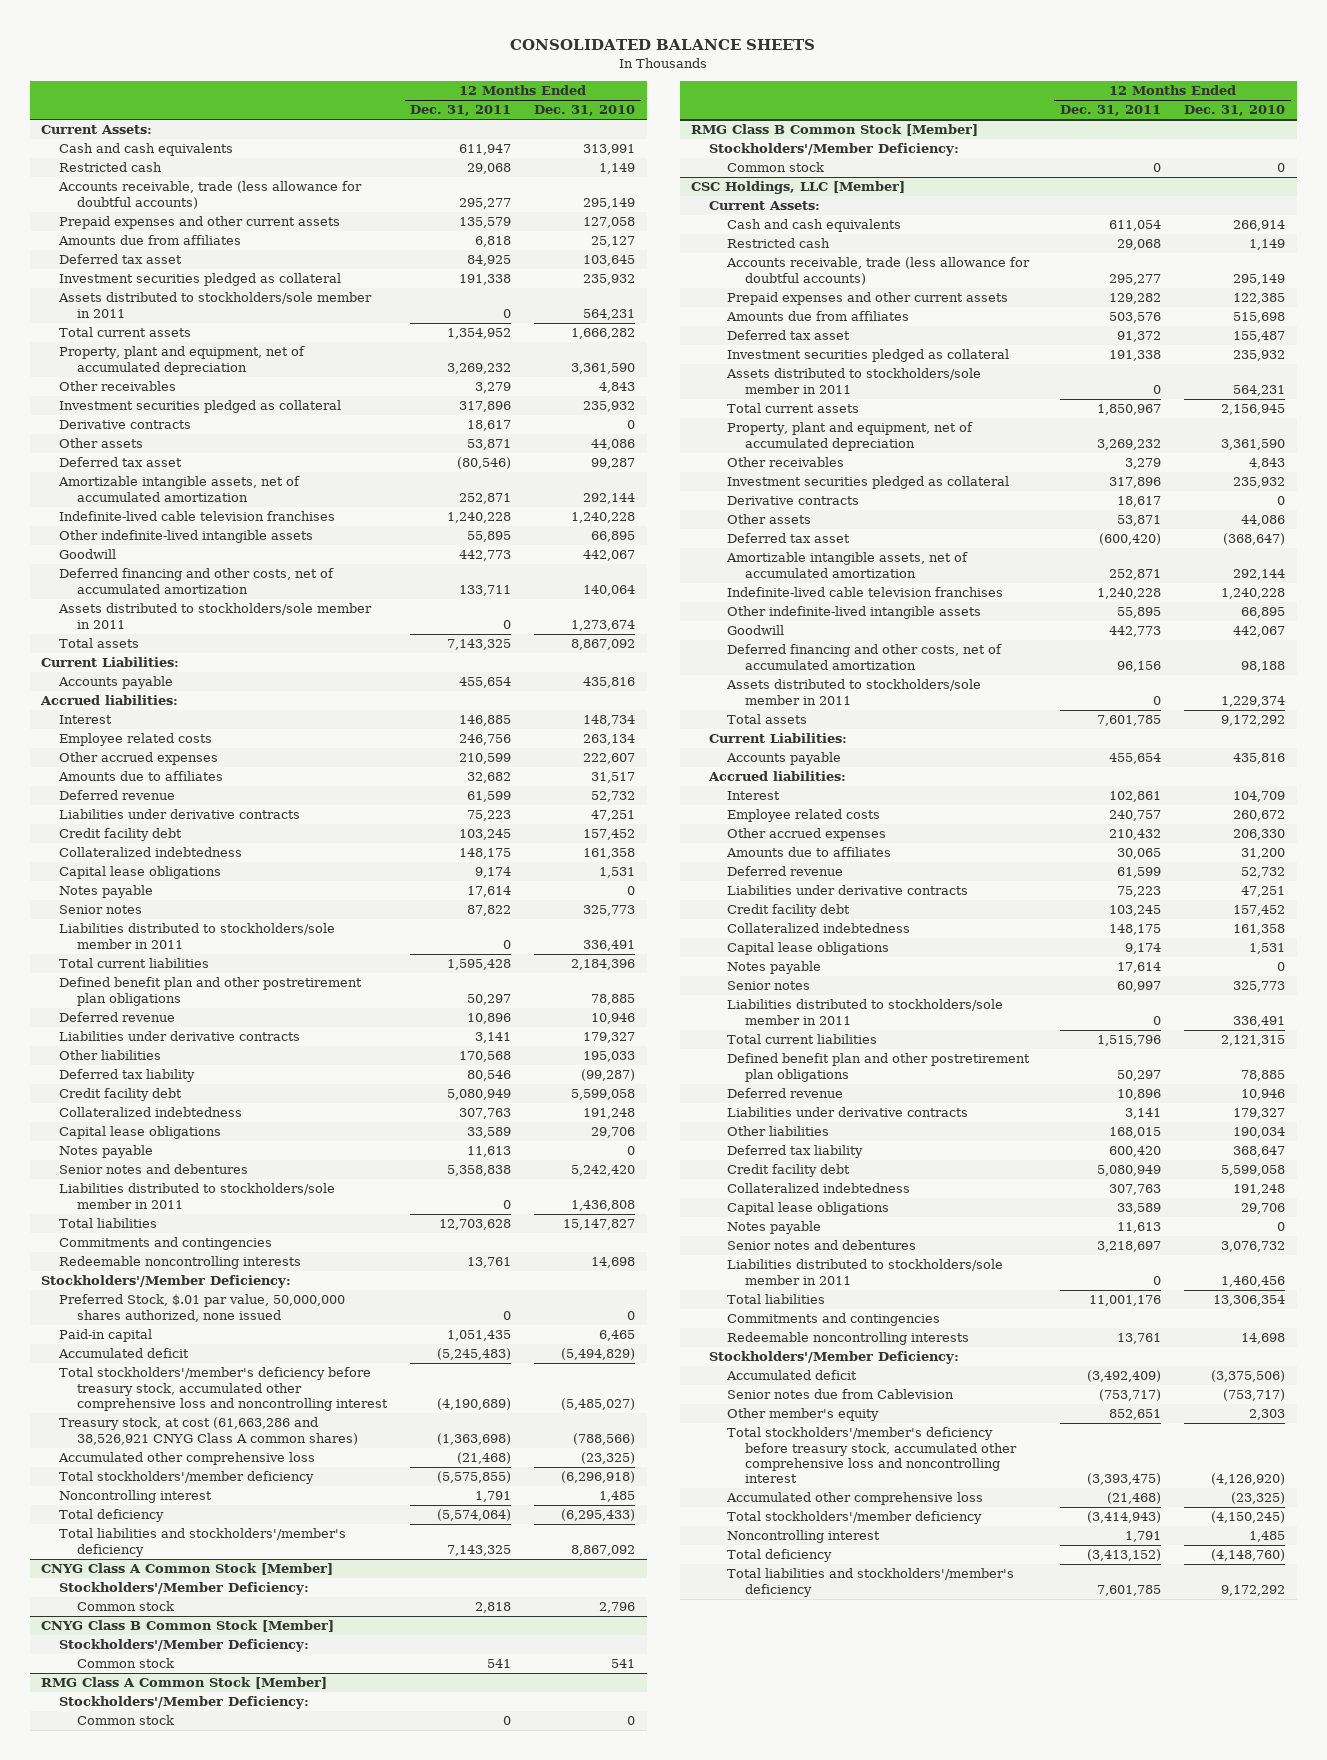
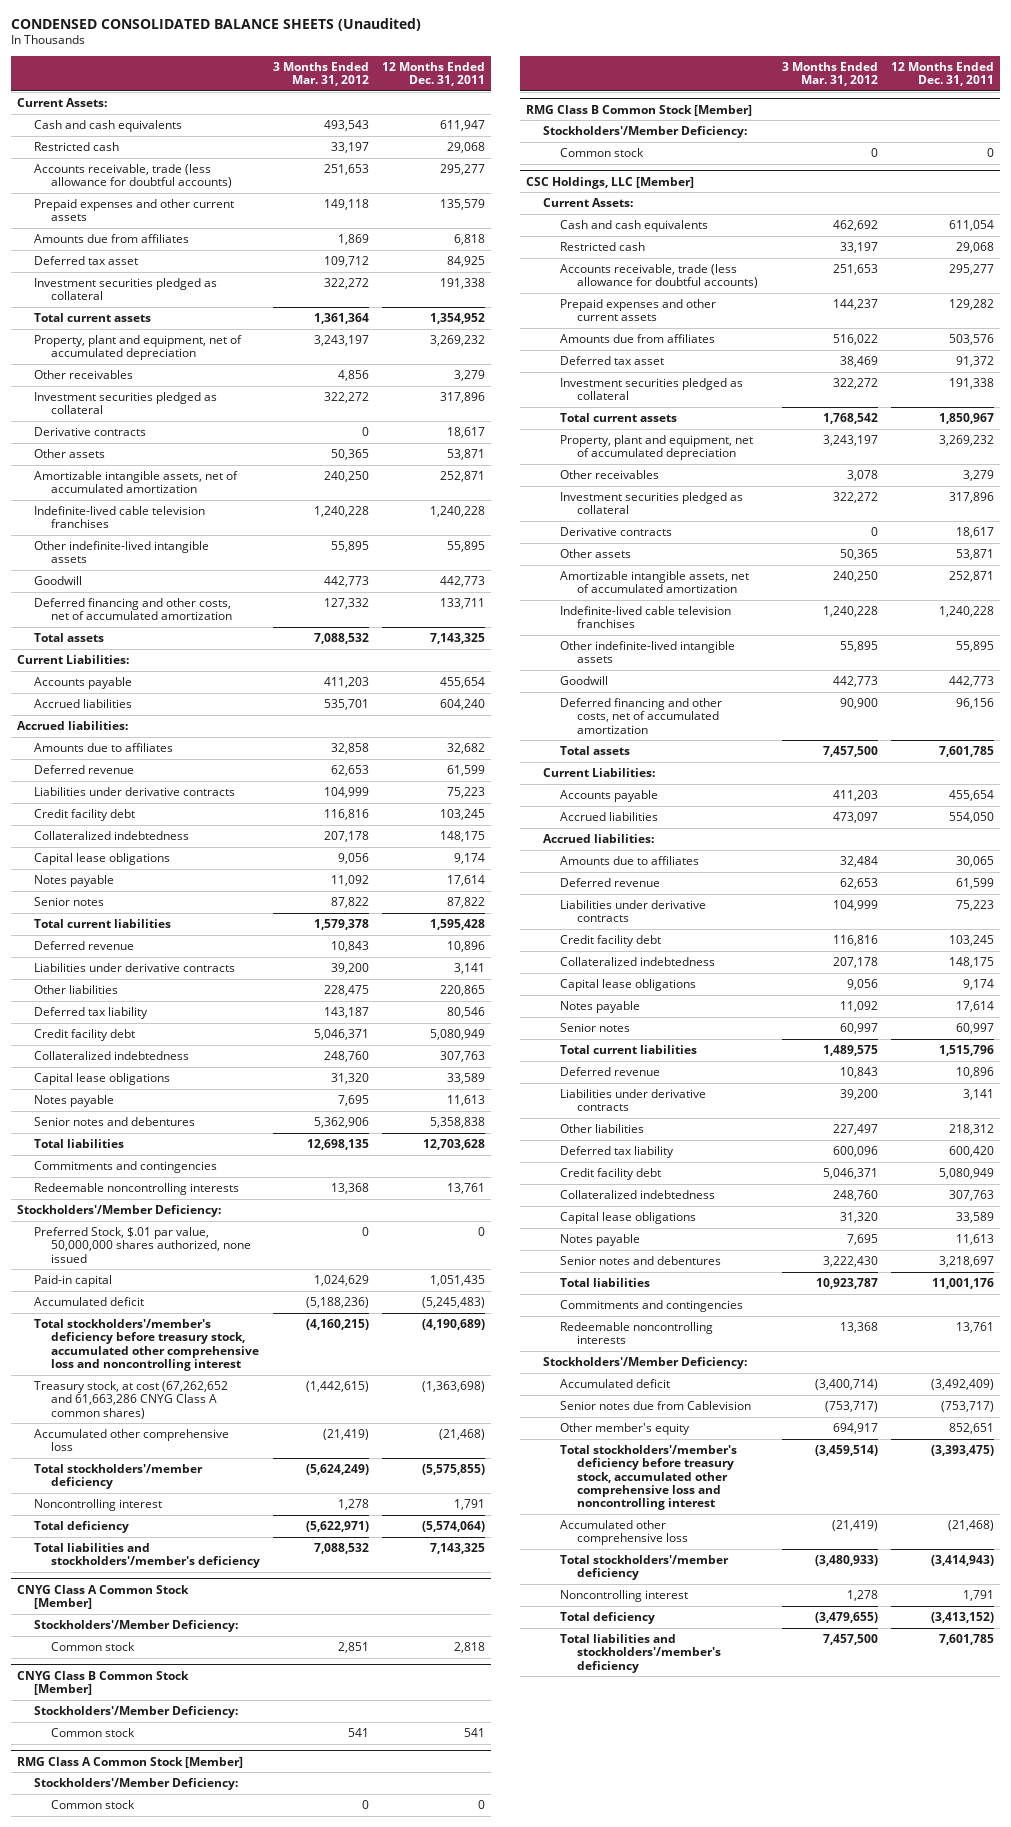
[510,39,816,51] CONSOLIDATED BALANCE SHEETS -> [10,17,421,31] CONDENSED CONSOLIDATED BALANCE SHEETS (Unaudited)
[534,105,636,117] Dec. 31, 2010 -> none
none -> [272,61,369,86] 3 Months Ended Mar. 31, 2012
[58,292,373,318] Assets distributed to stockholders/sole member in 2011 -> none
[59,457,183,468] Deferred tax asset -> none
[58,603,373,629] Assets distributed to stockholders/sole member in 2011 -> none
none -> [33,698,132,708] Accrued liabilities
[59,715,113,725] Interest -> none
[59,733,213,747] Employee related costs -> none
[59,752,219,766] Other accrued expenses -> none
[59,923,336,949] Liabilities distributed to stockholders/sole member in 2011 -> none
[59,977,363,1006] Defined benefit plan and other postretirement plan obligations -> none
[459,1051,512,1063] 170,568 -> [439,984,485,996] 220,865
[59,1183,336,1209] Liabilities distributed to stockholders/sole member in 2011 -> none
[59,1417,359,1445] Treasury stock, at cost (61,663,286 and 38,526,921 CNYG Class A common shares) -> [33,1380,228,1419] Treasury stock, at cost (67,262,652 and 61,663,286 CNYG Class A common shares)
[726,368,982,394] Assets distributed to stockholders/sole member in 2011 -> none
[727,533,851,544] Deferred tax asset -> none
[726,679,982,705] Assets distributed to stockholders/sole member in 2011 -> none
none -> [560,811,659,821] Accrued liabilities
[727,791,781,801] Interest -> none
[727,809,881,823] Employee related costs -> none
[727,828,887,842] Other accrued expenses -> none
[727,999,1004,1025] Liabilities distributed to stockholders/sole member in 2011 -> none
[727,1053,1031,1082] Defined benefit plan and other postretirement plan obligations -> none
[1109,1127,1162,1139] 168,015 -> [948,1123,994,1135] 218,312
[727,1259,1004,1285] Liabilities distributed to stockholders/sole member in 2011 -> none

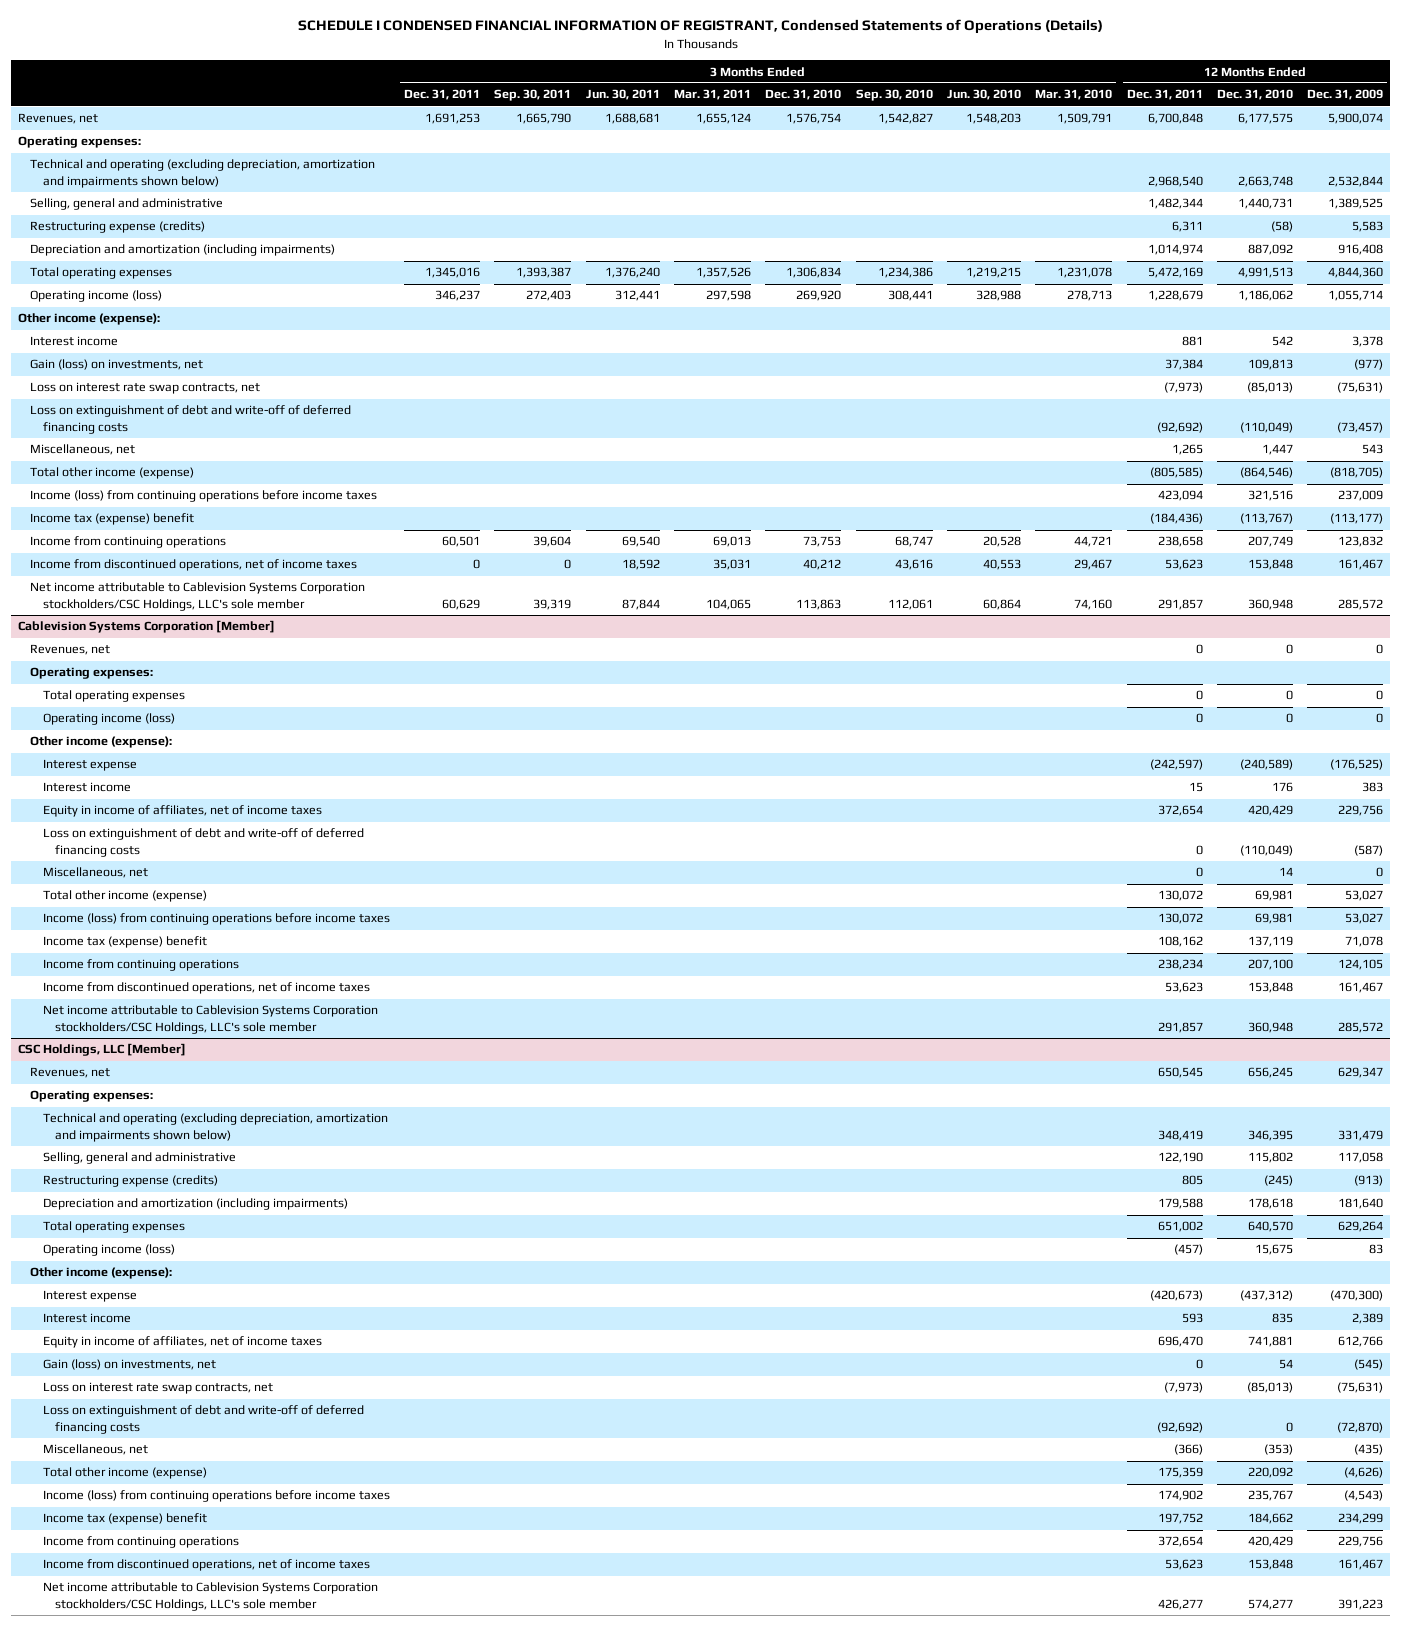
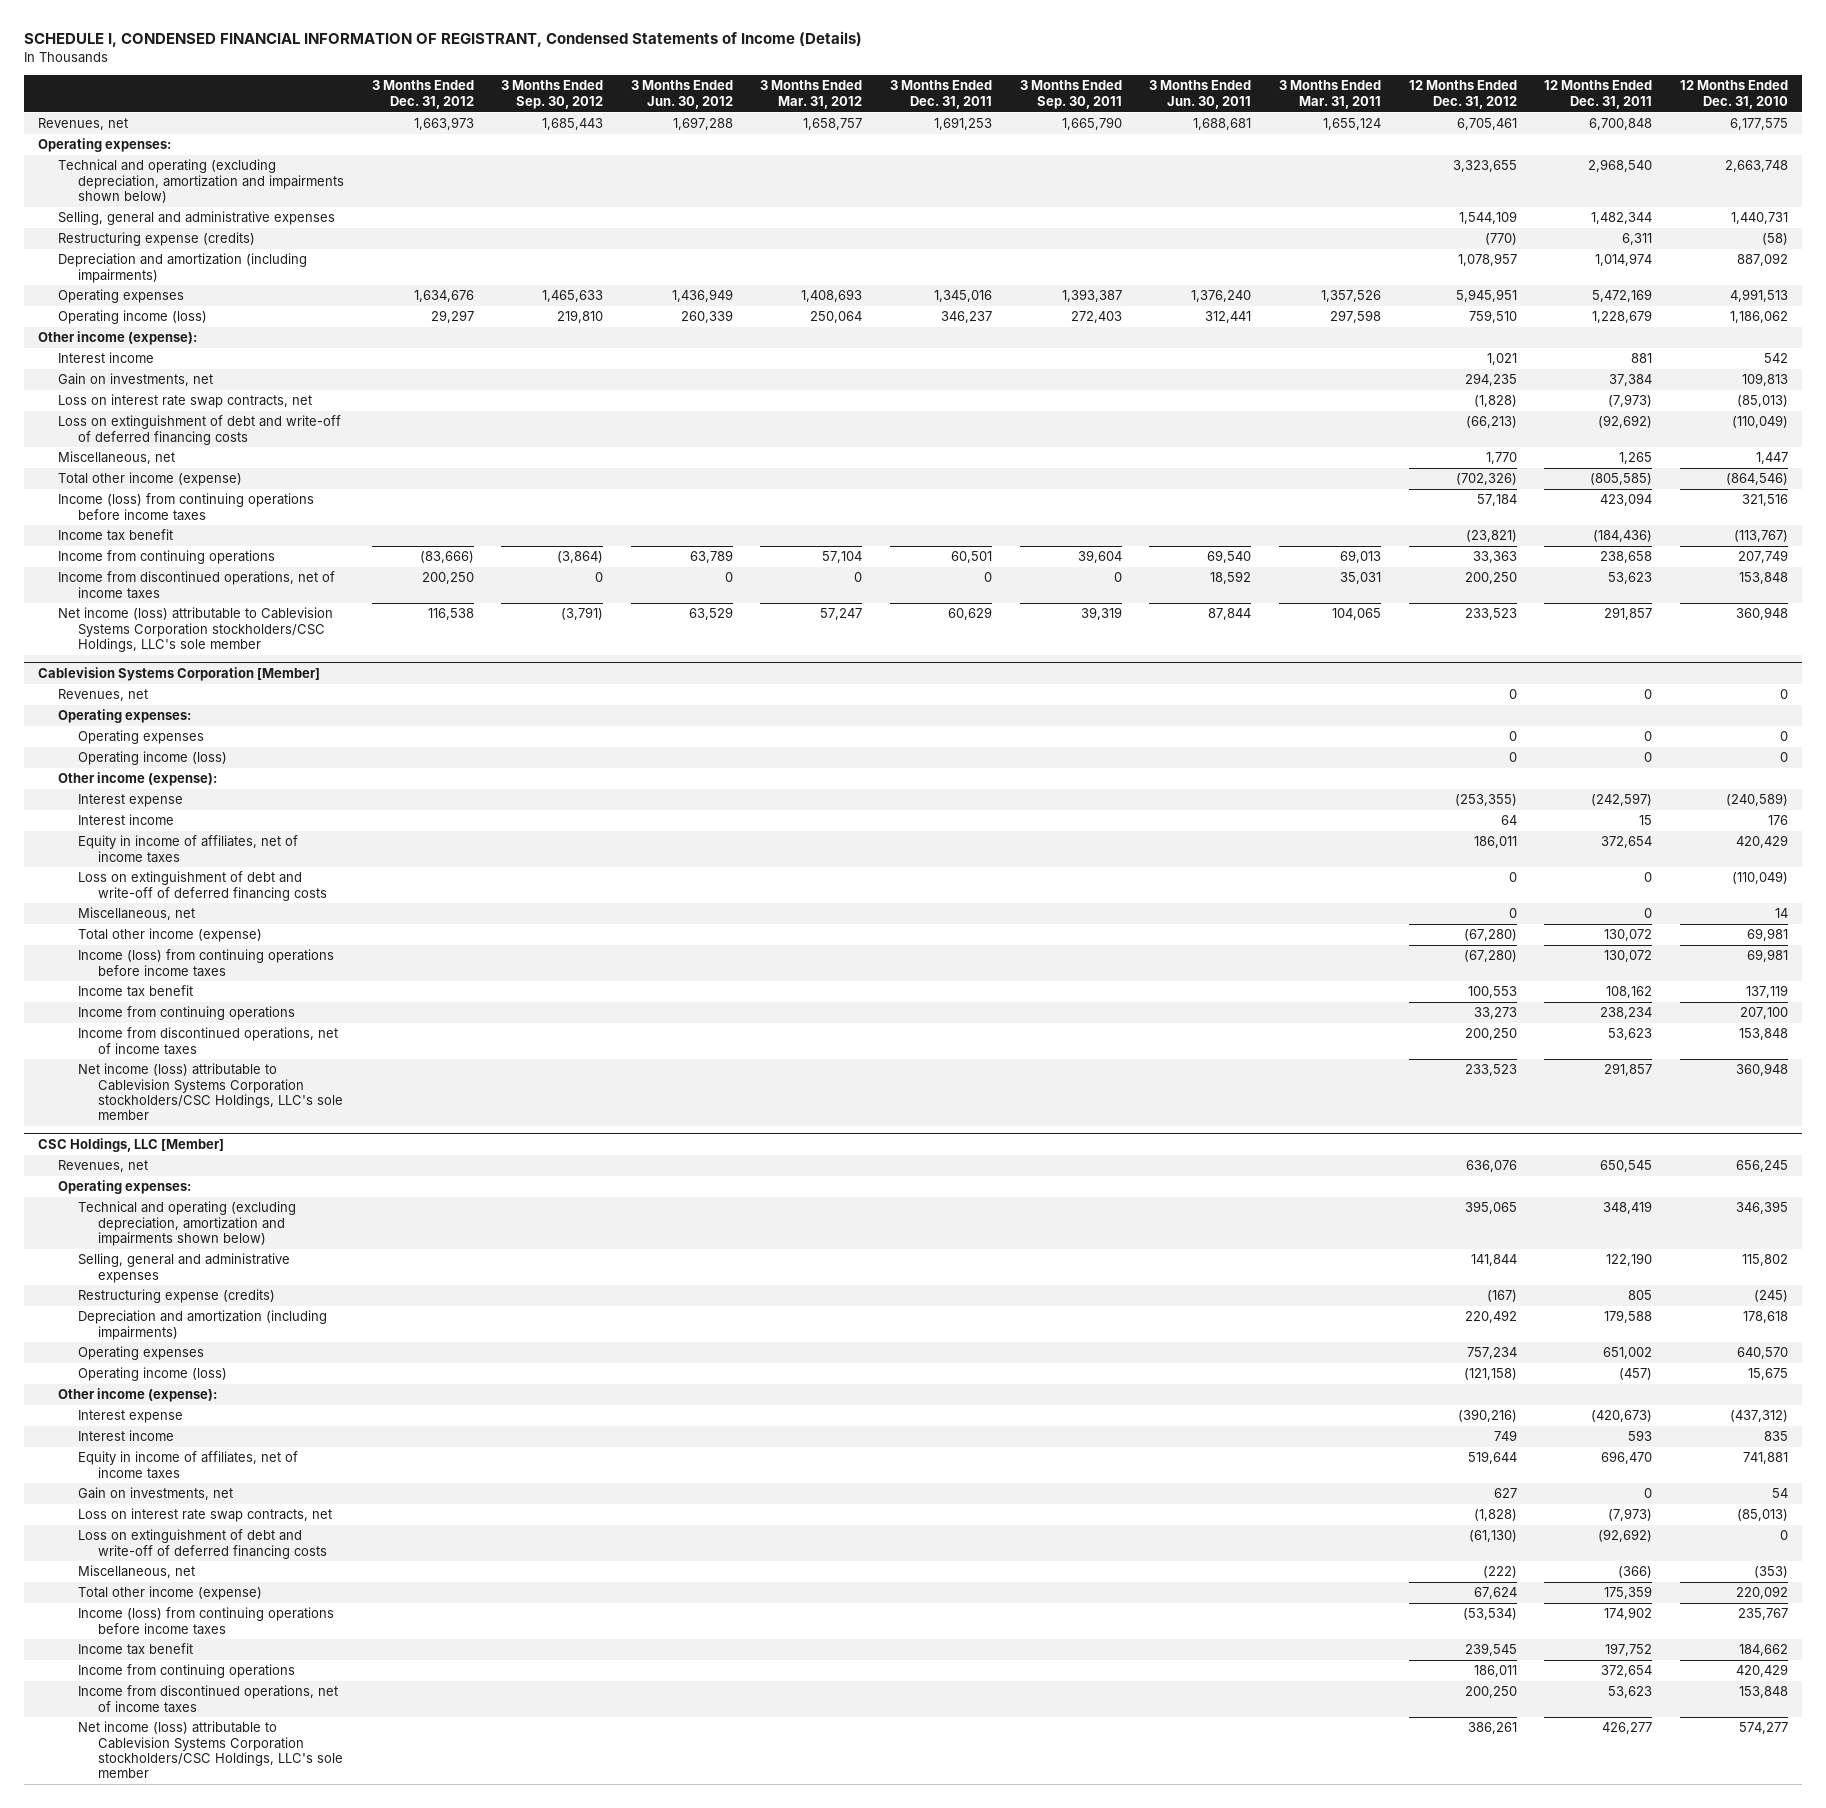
[297,19,1103,35] SCHEDULE I CONDENSED FINANCIAL INFORMATION OF REGISTRANT, Condensed Statements of Operations (Details) -> [24,31,863,48] SCHEDULE I, CONDENSED FINANCIAL INFORMATION OF REGISTRANT, Condensed Statements of Income (Details)
[765,89,842,101] Dec. 31, 2010 -> none
[855,89,933,102] Sep. 30, 2010 -> none
[946,89,1021,101] Jun. 30, 2010 -> none
[1035,89,1113,101] Mar. 31, 2010 -> none
[1307,89,1384,101] Dec. 31, 2009 -> none
none -> [371,80,474,109] 3 Months Ended Dec. 31, 2012
none -> [501,80,604,109] 3 Months Ended Sep. 30, 2012
none -> [630,80,733,109] 3 Months Ended Jun. 30, 2012
none -> [760,80,863,109] 3 Months Ended Mar. 31, 2012
none -> [1408,80,1517,109] 12 Months Ended Dec. 31, 2012
[30,198,224,211] Selling, general and administrative -> [57,211,335,226] Selling, general and administrative expenses
[30,267,173,280] Total operating expenses -> [57,289,184,304] Operating expenses
[30,359,204,371] Gain (loss) on investments, net -> [57,373,213,387] Gain on investments, net
[30,513,195,526] Income tax (expense) benefit -> [57,529,173,542] Income tax benefit
[30,582,366,611] Net income attributable to Cablevision Systems Corporation stockholders/CSC Holdings, LLC's sole member -> [57,607,333,652] Net income (loss) attributable to Cablevision Systems Corporation stockholders/CSC Holdings, LLC's sole member
[42,690,185,703] Total operating expenses -> [77,730,204,745] Operating expenses
[42,936,207,949] Income tax (expense) benefit -> [77,985,193,998] Income tax benefit
[42,1005,378,1034] Net income attributable to Cablevision Systems Corporation stockholders/CSC Holdings, LLC's sole member -> [77,1063,343,1121] Net income (loss) attributable to Cablevision Systems Corporation stockholders/CSC Holdings, LLC's sole member
[42,1152,236,1165] Selling, general and administrative -> [77,1253,290,1283] Selling, general and administrative expenses
[42,1221,185,1234] Total operating expenses -> [77,1346,204,1361] Operating expenses
[42,1359,216,1371] Gain (loss) on investments, net -> [77,1487,233,1501] Gain on investments, net
[42,1513,207,1526] Income tax (expense) benefit -> [77,1643,193,1656] Income tax benefit
[42,1582,378,1611] Net income attributable to Cablevision Systems Corporation stockholders/CSC Holdings, LLC's sole member -> [77,1721,343,1779] Net income (loss) attributable to Cablevision Systems Corporation stockholders/CSC Holdings, LLC's sole member

